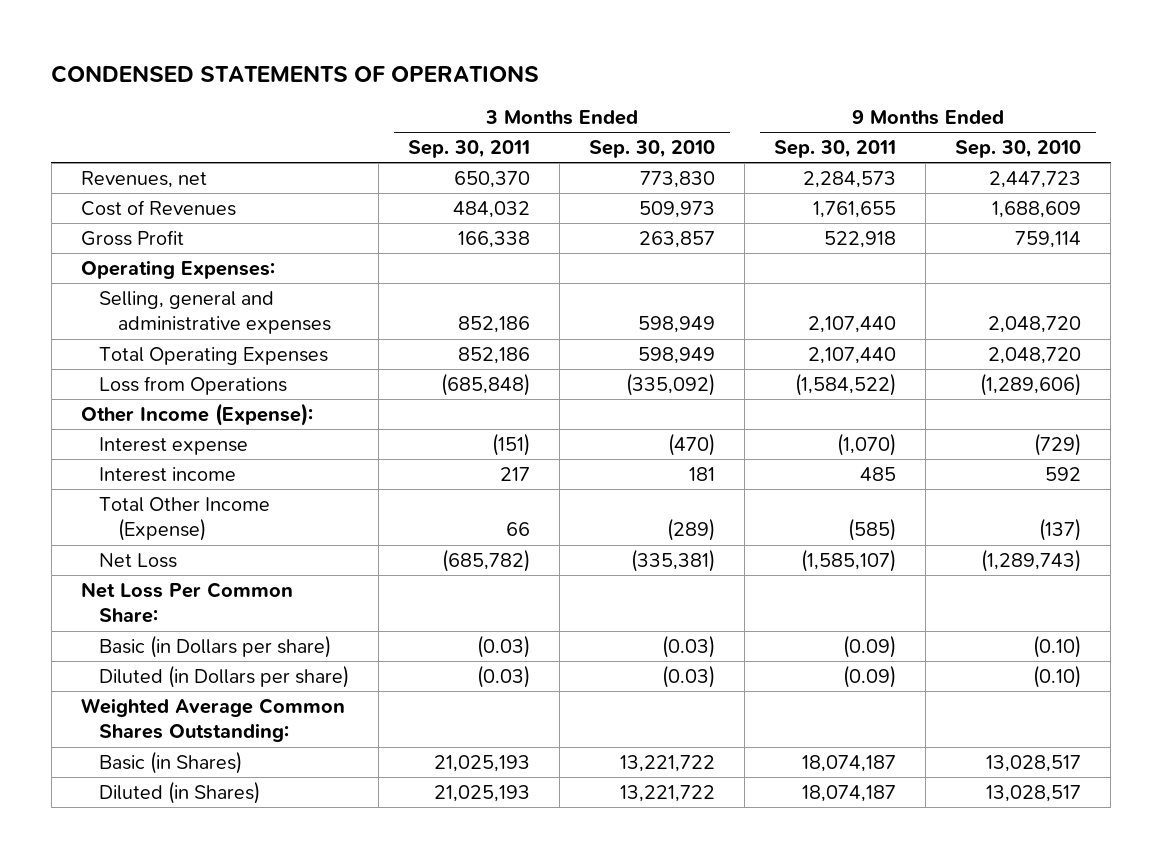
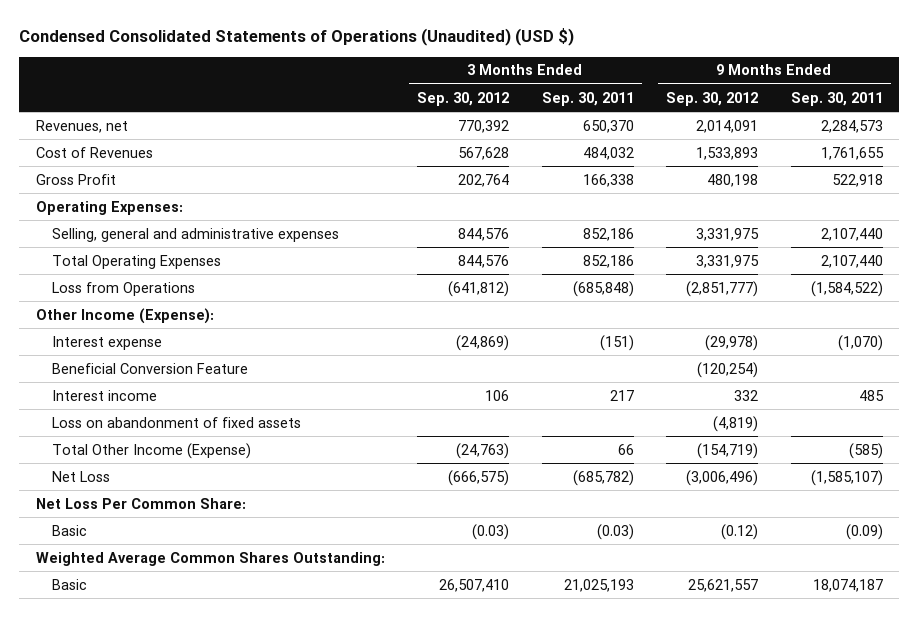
[51,64,540,83] CONDENSED STATEMENTS OF OPERATIONS -> [19,27,575,46] Condensed Consolidated Statements of Operations (Unaudited) (USD $)
[589,140,716,159] Sep. 30, 2010 -> none
[955,140,1082,159] Sep. 30, 2010 -> none
none -> [417,91,510,106] Sep. 30, 2012
none -> [666,91,759,106] Sep. 30, 2012
none -> [52,362,249,374] Beneficial Conversion Feature
none -> [52,416,302,428] Loss on abandonment of fixed assets
[99,664,350,688] Diluted (in Dollars per share) -> none
[99,634,332,658] Basic (in Dollars per share) -> [52,524,88,536] Basic
[99,780,261,804] Diluted (in Shares) -> none
[99,750,243,774] Basic (in Shares) -> [52,578,88,590] Basic

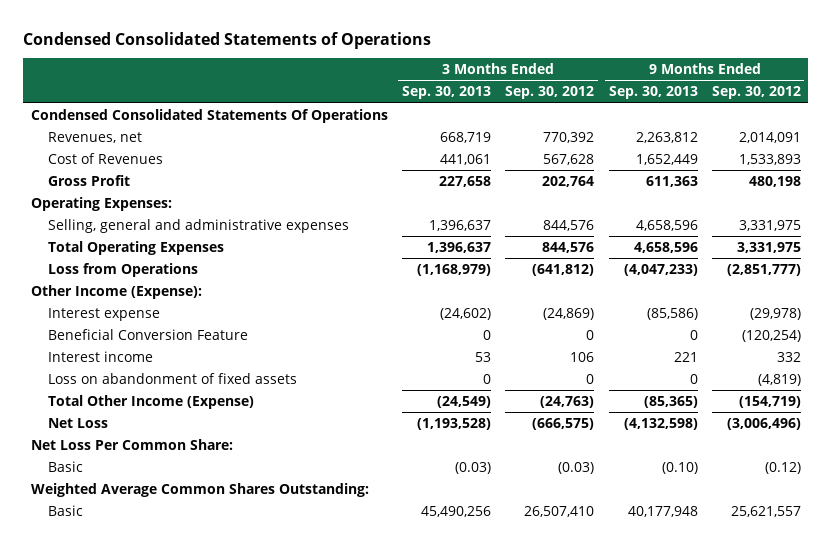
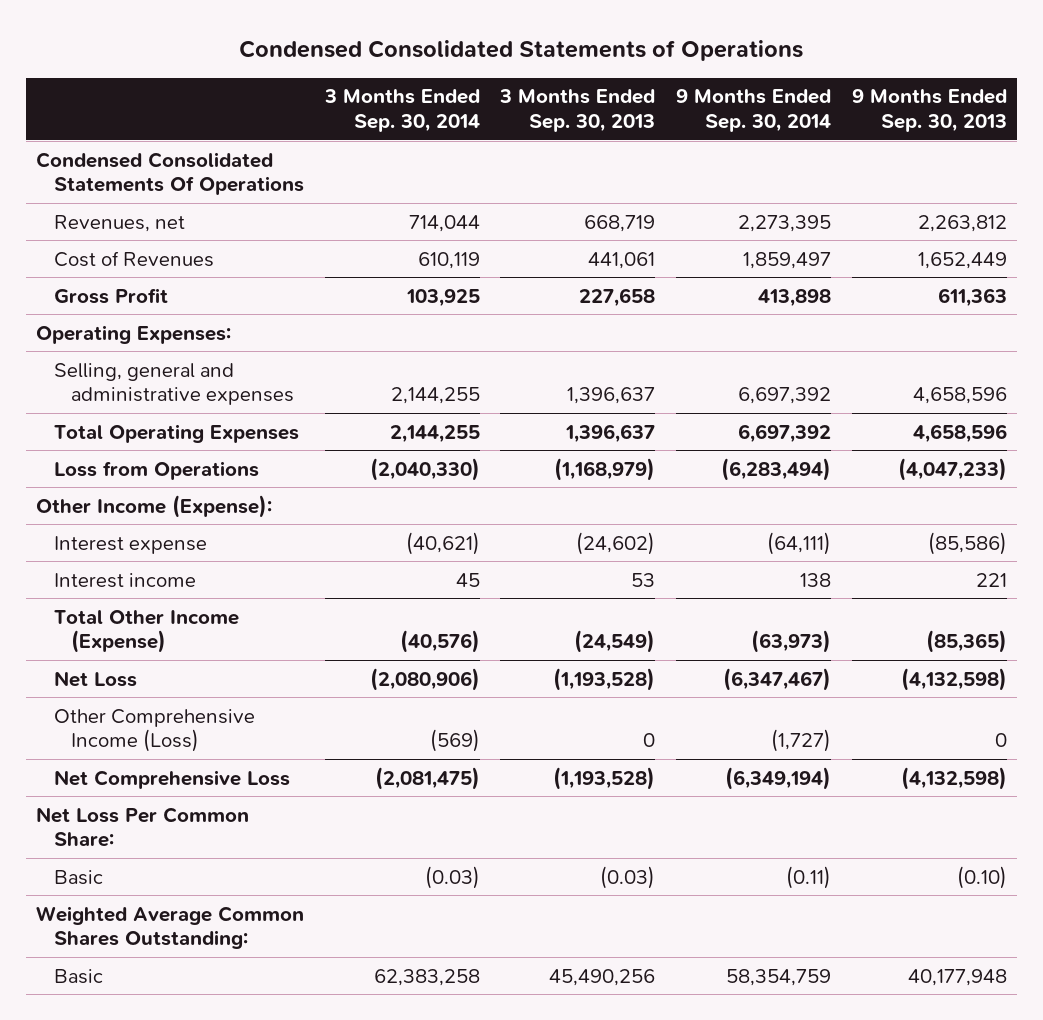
[505,86,595,100] Sep. 30, 2012 -> none
[711,86,801,100] Sep. 30, 2012 -> none
none -> [323,89,480,133] 3 Months Ended Sep. 30, 2014
none -> [676,89,832,133] 9 Months Ended Sep. 30, 2014
[47,328,248,340] Beneficial Conversion Feature -> none
[47,372,297,384] Loss on abandonment of fixed assets -> none
none -> [53,708,255,753] Other Comprehensive Income (Loss)
none -> [53,769,290,789] Net Comprehensive Loss

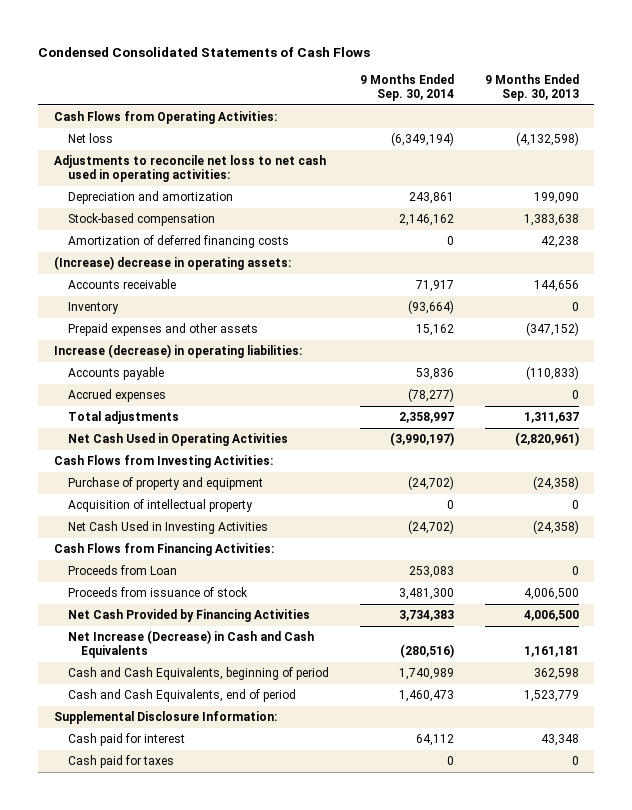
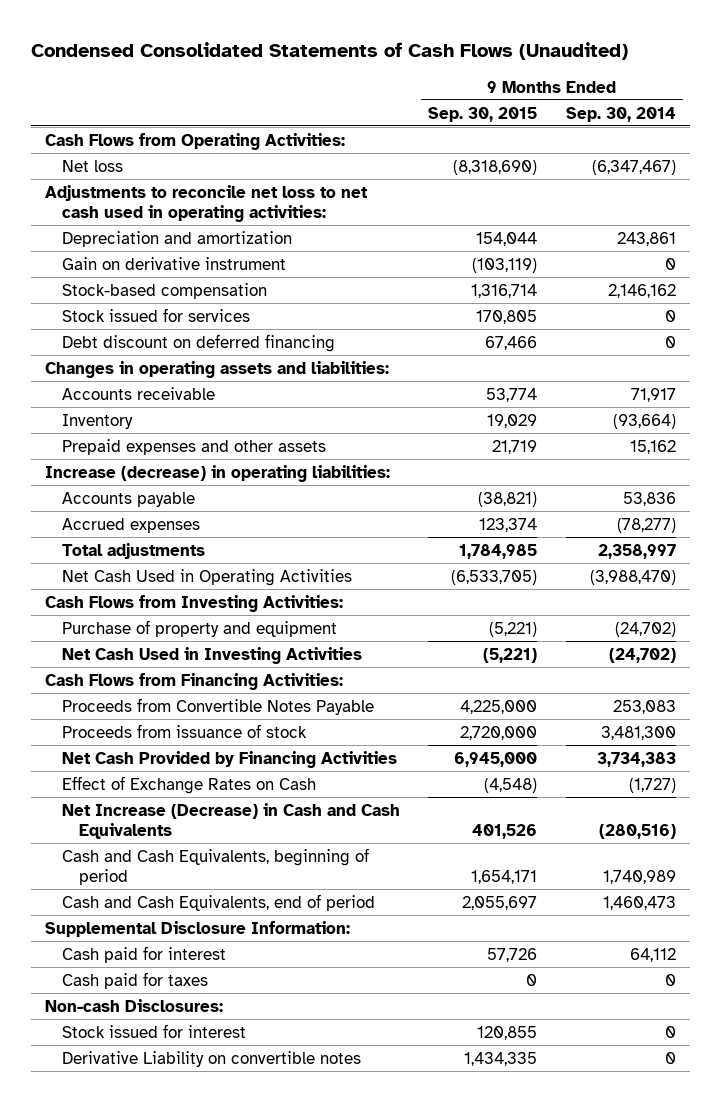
[38,46,371,57] Condensed Consolidated Statements of Cash Flows -> [30,42,628,61] Condensed Consolidated Statements of Cash Flows (Unaudited)
[484,73,579,101] 9 Months Ended Sep. 30, 2013 -> none
none -> [428,106,538,122] Sep. 30, 2015
[390,132,454,147] (6,349,194) -> [591,159,676,175] (6,347,467)
none -> [61,256,286,270] Gain on derivative instrument
[67,235,289,249] Amortization of deferred financing costs -> none
[53,256,291,271] (Increase) decrease in operating assets: -> none
none -> [61,307,250,322] Stock issued for services
none -> [61,333,335,352] Debt discount on deferred financing
none -> [44,360,389,378] Changes in operating assets and liabilities:
[389,432,454,447] (3,990,197) -> [589,569,676,585] (3,988,470)
[67,499,253,513] Acquisition of intellectual property -> none
[67,565,177,576] Proceeds from Loan -> [61,697,374,715] Proceeds from Convertible Notes Payable
none -> [61,775,316,794] Effect of Exchange Rates on Cash
none -> [44,998,223,1012] Non-cash Disclosures:
none -> [61,1023,246,1038] Stock issued for interest
none -> [61,1050,361,1067] Derivative Liability on convertible notes

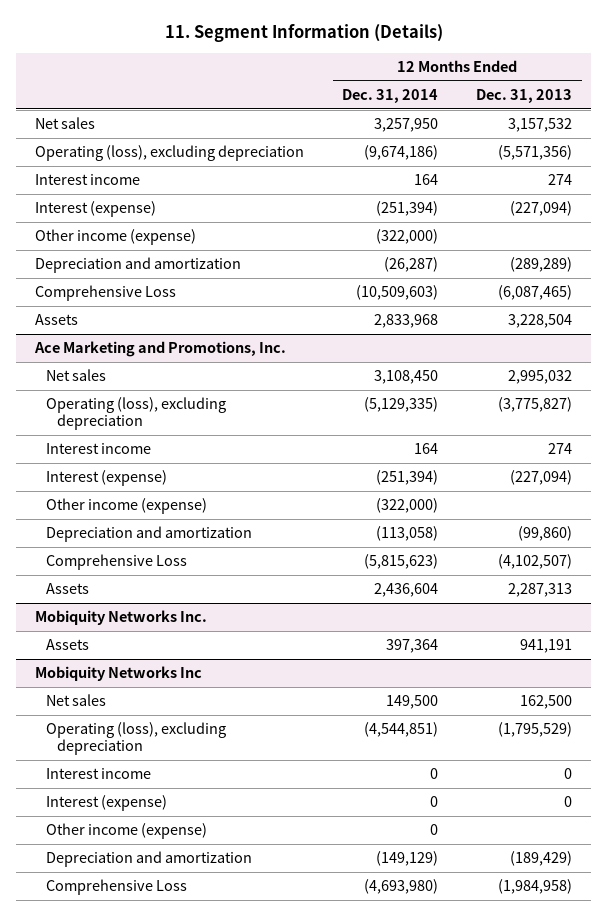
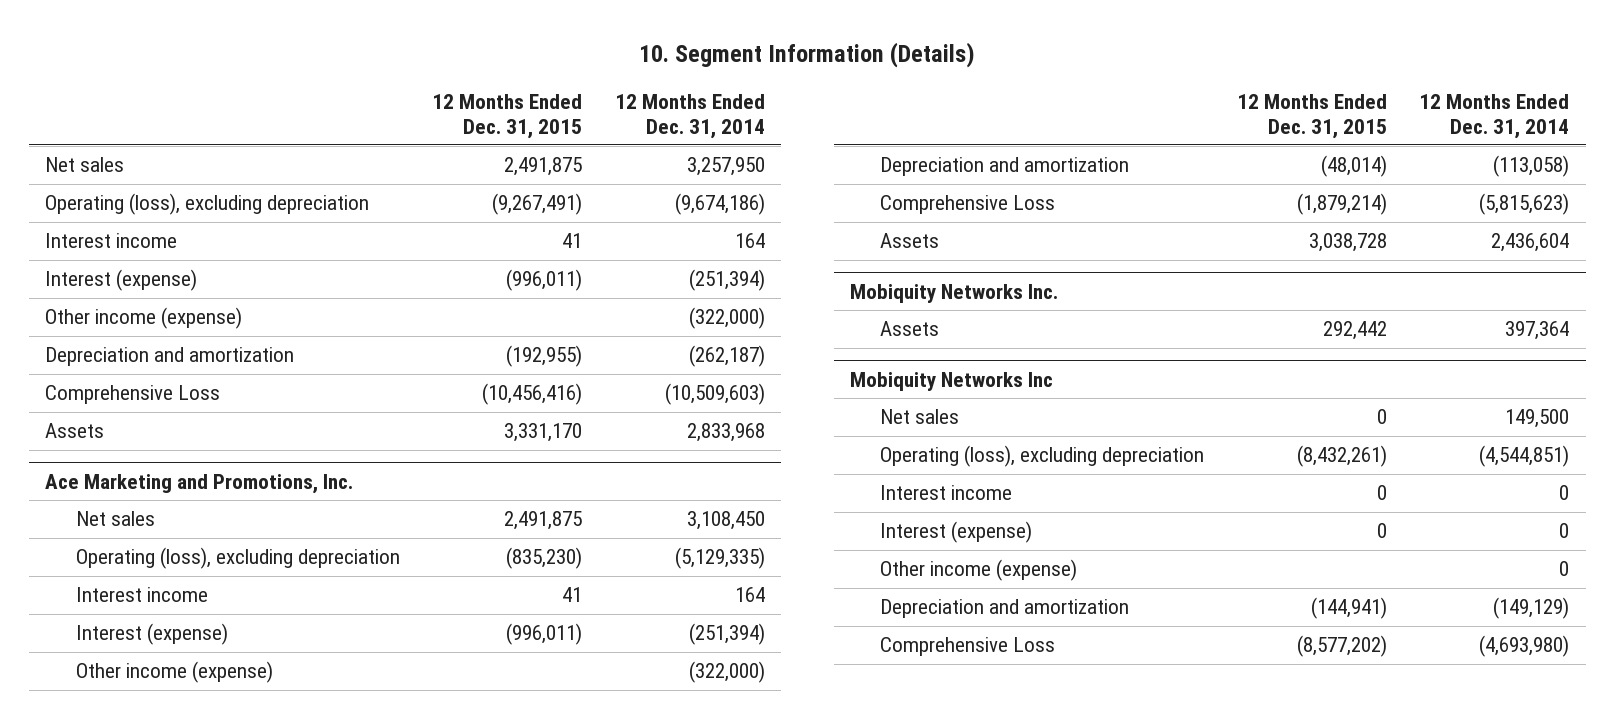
[164,24,443,43] 11. Segment Information (Details) -> [639,41,976,68] 10. Segment Information (Details)
[476,88,573,103] Dec. 31, 2013 -> none
none -> [432,94,583,139] 12 Months Ended Dec. 31, 2015
[384,257,439,273] (26,287) -> [688,345,765,368] (262,187)

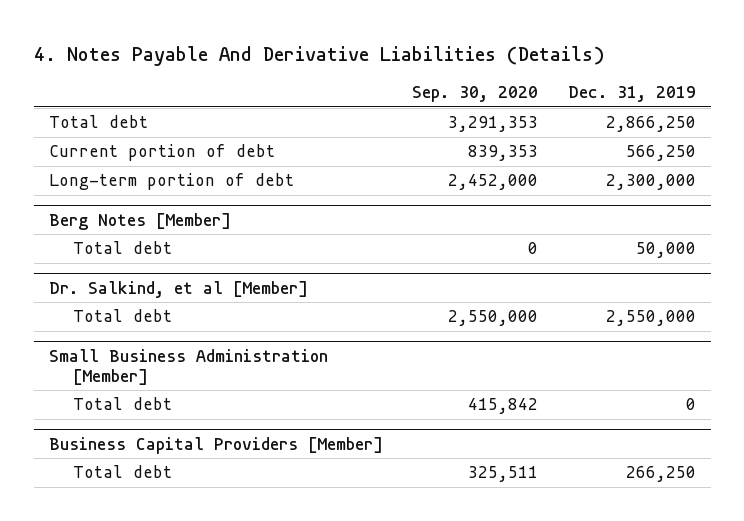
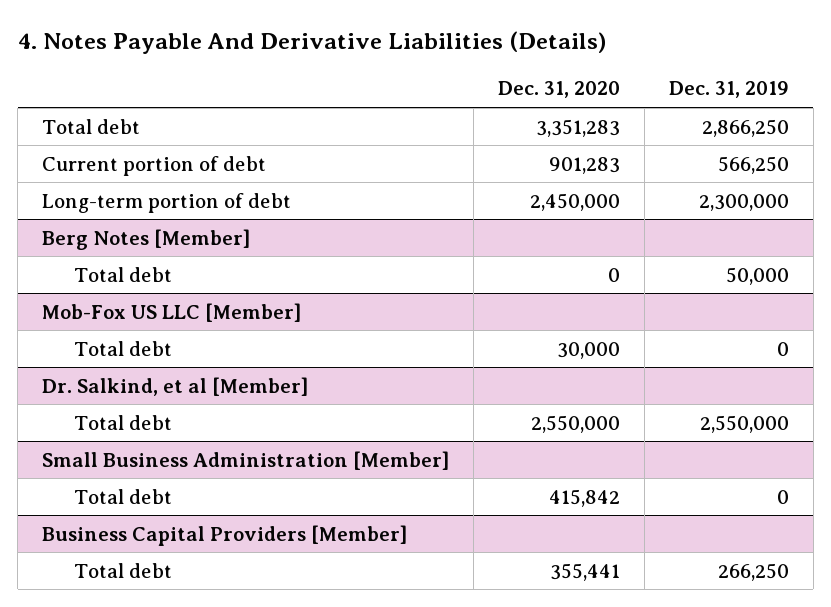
[412,86,539,103] Sep. 30, 2020 -> none
none -> [497,81,620,99] Dec. 31, 2020
none -> [42,302,302,322] Mob-Fox US LLC [Member]
none -> [73,340,172,356] Total debt

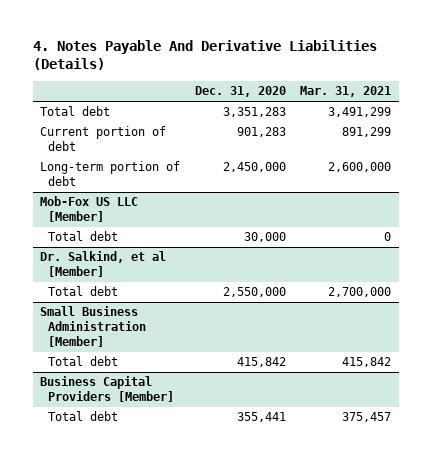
[668,81,789,99] Dec. 31, 2019 -> none
none -> [300,86,392,98] Mar. 31, 2021
[42,228,251,250] Berg Notes [Member] -> none
[73,266,172,282] Total debt -> none

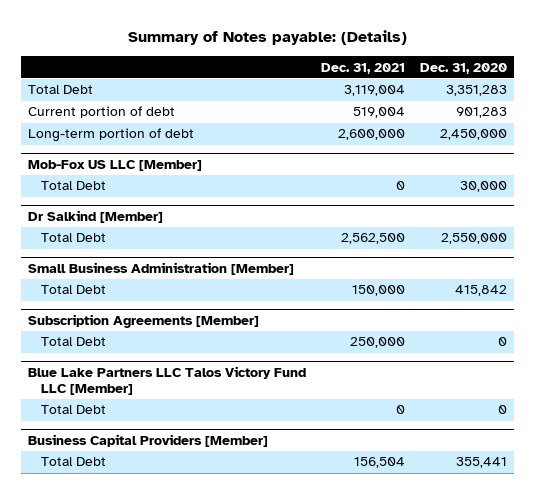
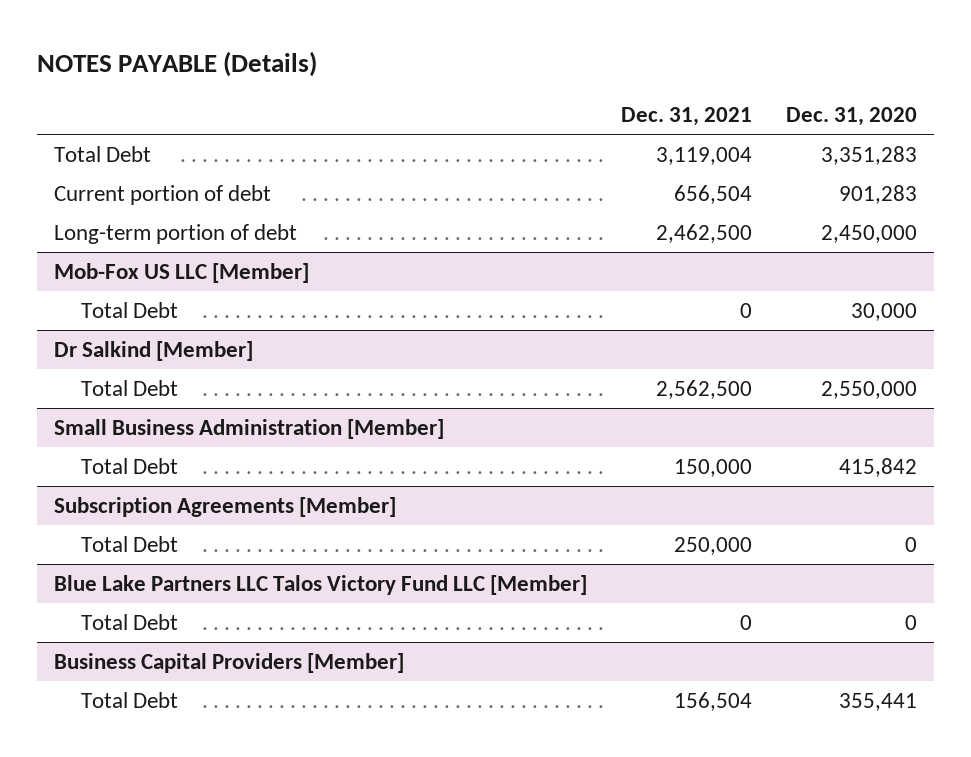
[127,30,407,46] Summary of Notes payable: (Details) -> [36,51,317,78] NOTES PAYABLE (Details)
[353,107,406,119] 519,004 -> [673,185,752,205] 656,504
[338,129,406,141] 2,600,000 -> [655,224,752,244] 2,462,500

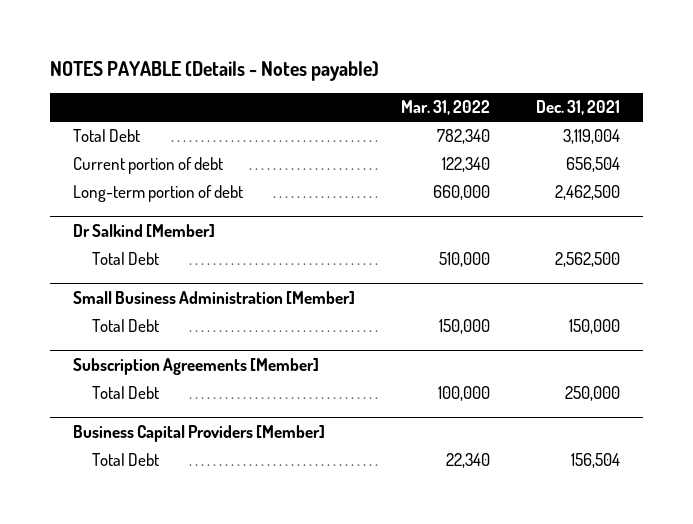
[36,51,317,78] NOTES PAYABLE (Details) -> [50,61,380,82] NOTES PAYABLE (Details - Notes payable)
[786,107,918,127] Dec. 31, 2020 -> none
none -> [400,100,490,116] Mar. 31, 2022
[53,263,309,284] Mob-Fox US LLC [Member] -> none
[81,302,179,319] Total Debt -> none
[53,575,587,596] Blue Lake Partners LLC Talos Victory Fund LLC [Member] -> none
[81,614,179,631] Total Debt -> none

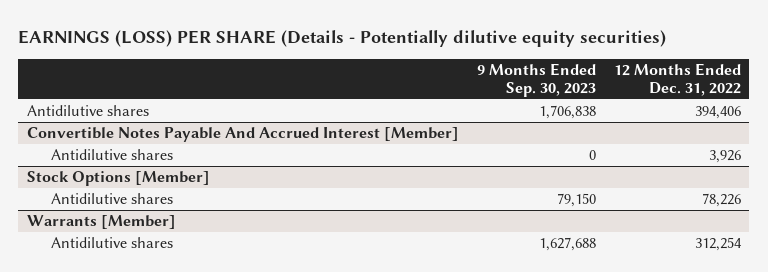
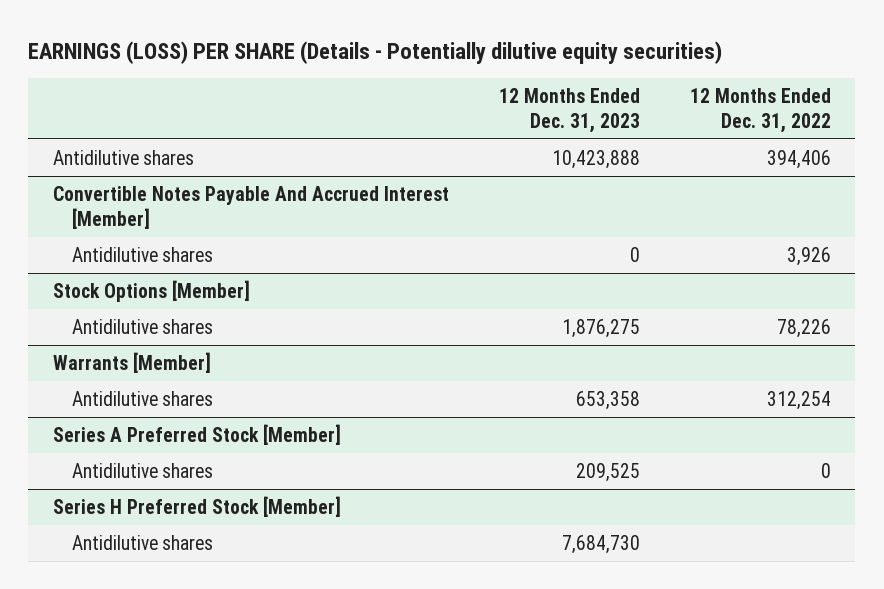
[476,62,596,98] 9 Months Ended Sep. 30, 2023 -> none
none -> [498,87,640,133] 12 Months Ended Dec. 31, 2023
none -> [53,423,342,445] Series A Preferred Stock [Member]
none -> [71,462,213,478] Antidilutive shares
none -> [53,495,342,517] Series H Preferred Stock [Member]
none -> [71,534,213,550] Antidilutive shares

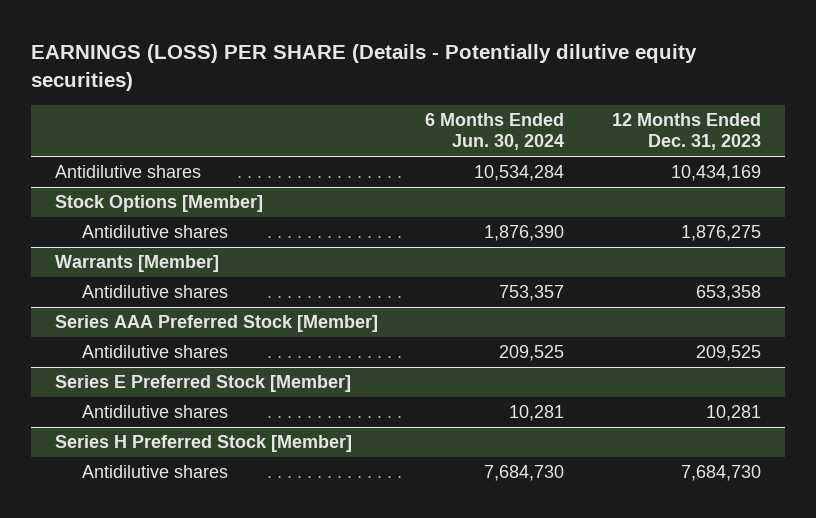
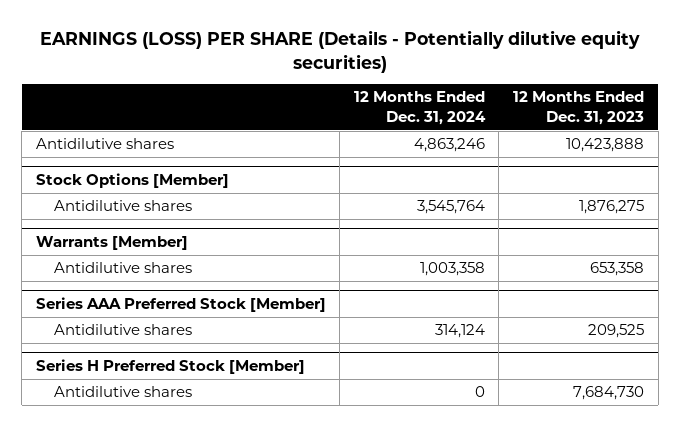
[425,113,565,151] 6 Months Ended Jun. 30, 2024 -> none
none -> [353,91,486,125] 12 Months Ended Dec. 31, 2024
[670,165,761,182] 10,434,169 -> [566,138,645,153] 10,423,888
[54,375,351,393] Series E Preferred Stock [Member] -> none
[82,405,229,419] Antidilutive shares -> none

